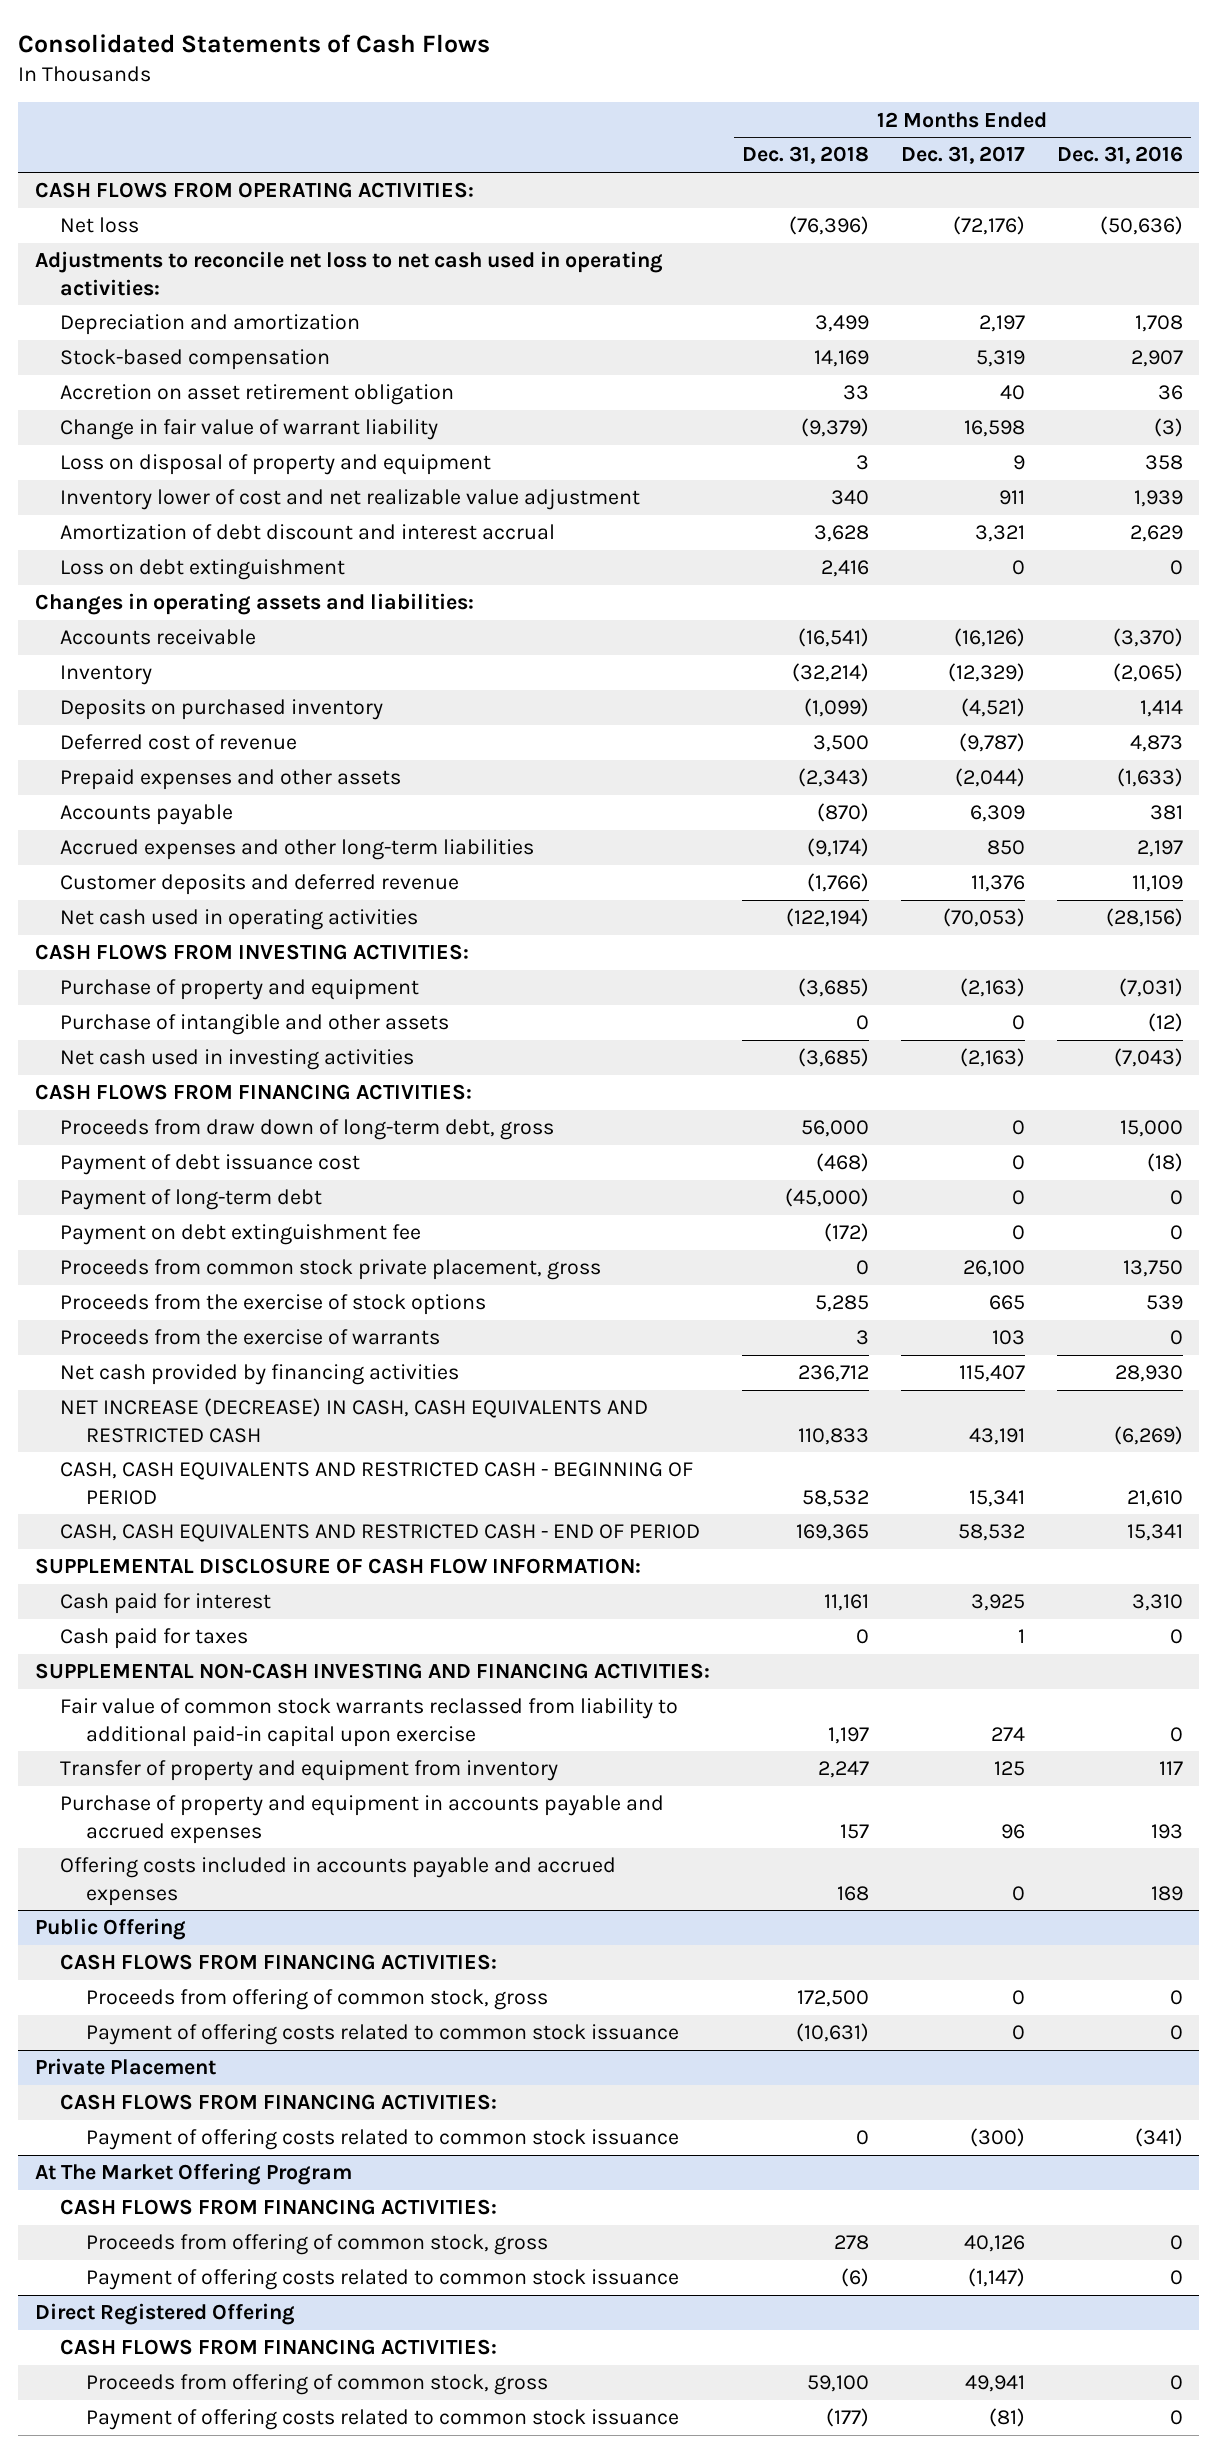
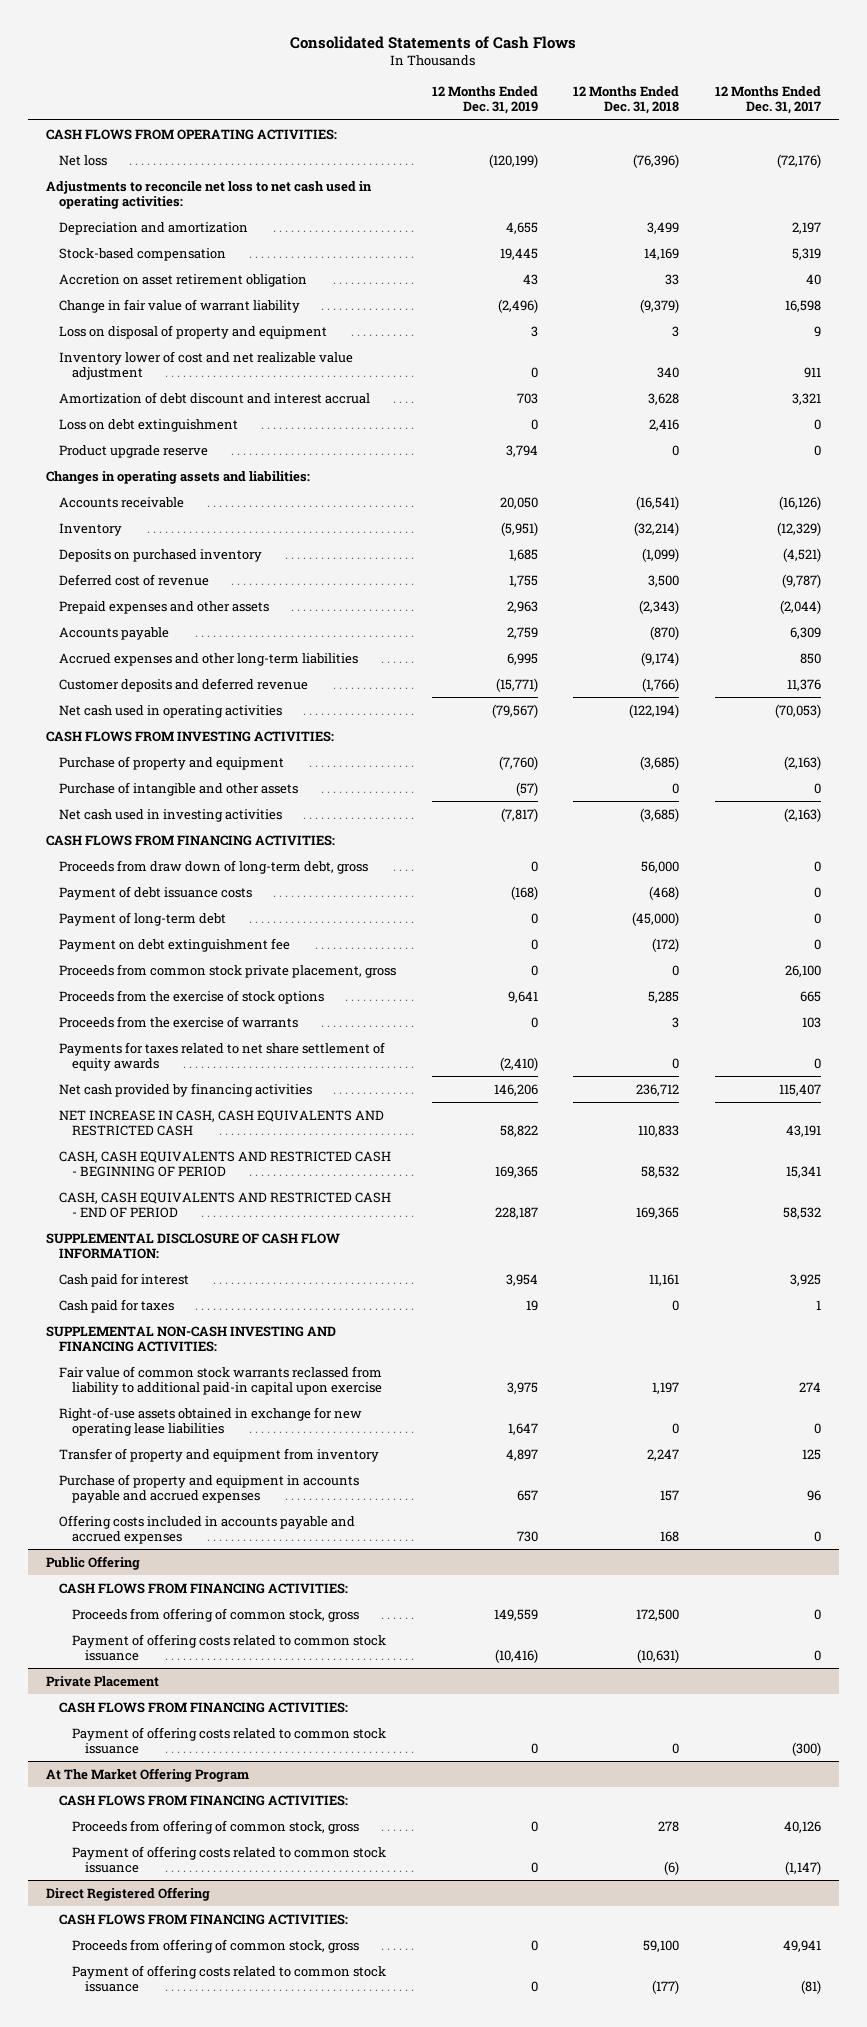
[1057,146,1184,165] Dec. 31, 2016 -> none
none -> [431,85,538,115] 12 Months Ended Dec. 31, 2019
none -> [58,444,208,458] Product upgrade reserve
[60,1154,361,1176] Payment of debt issuance cost -> [58,885,252,900] Payment of debt issuance costs
none -> [58,1041,385,1072] Payments for taxes related to net share settlement of equity awards
[60,1398,649,1443] NET INCREASE (DECREASE) IN CASH, CASH EQUIVALENTS AND RESTRICTED CASH -> [58,1109,384,1137] NET INCREASE IN CASH, CASH EQUIVALENTS AND RESTRICTED CASH
none -> [58,1406,362,1437] Right-of-use assets obtained in exchange for new operating lease liabilities

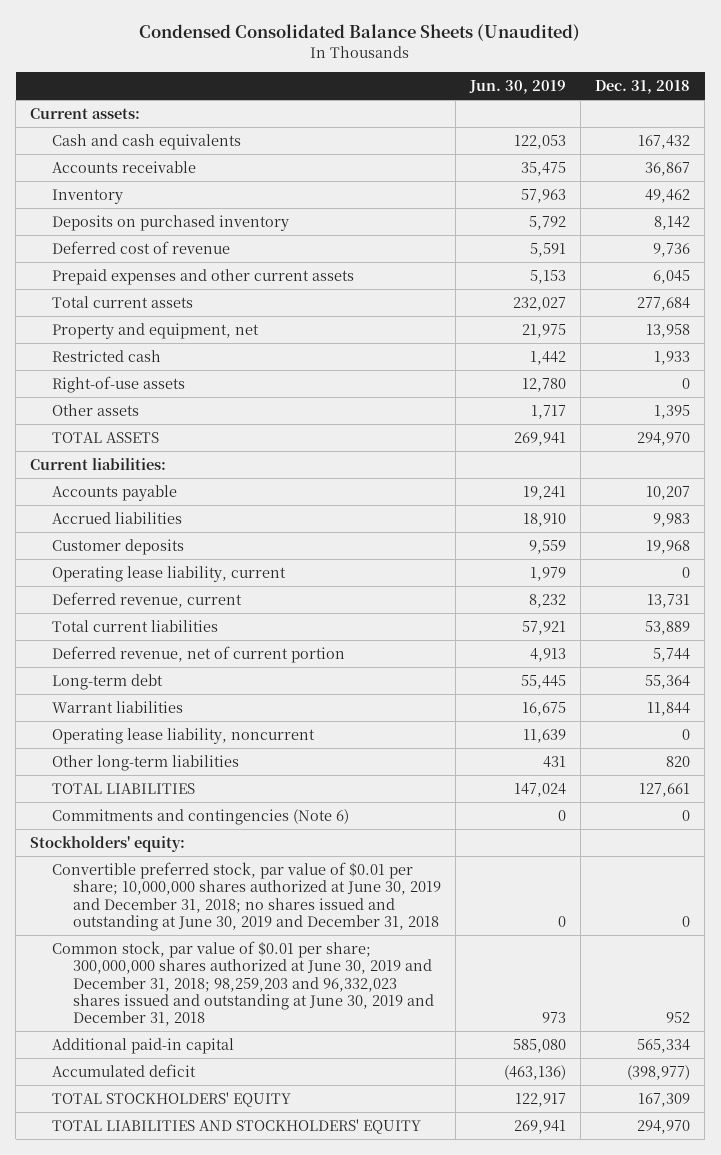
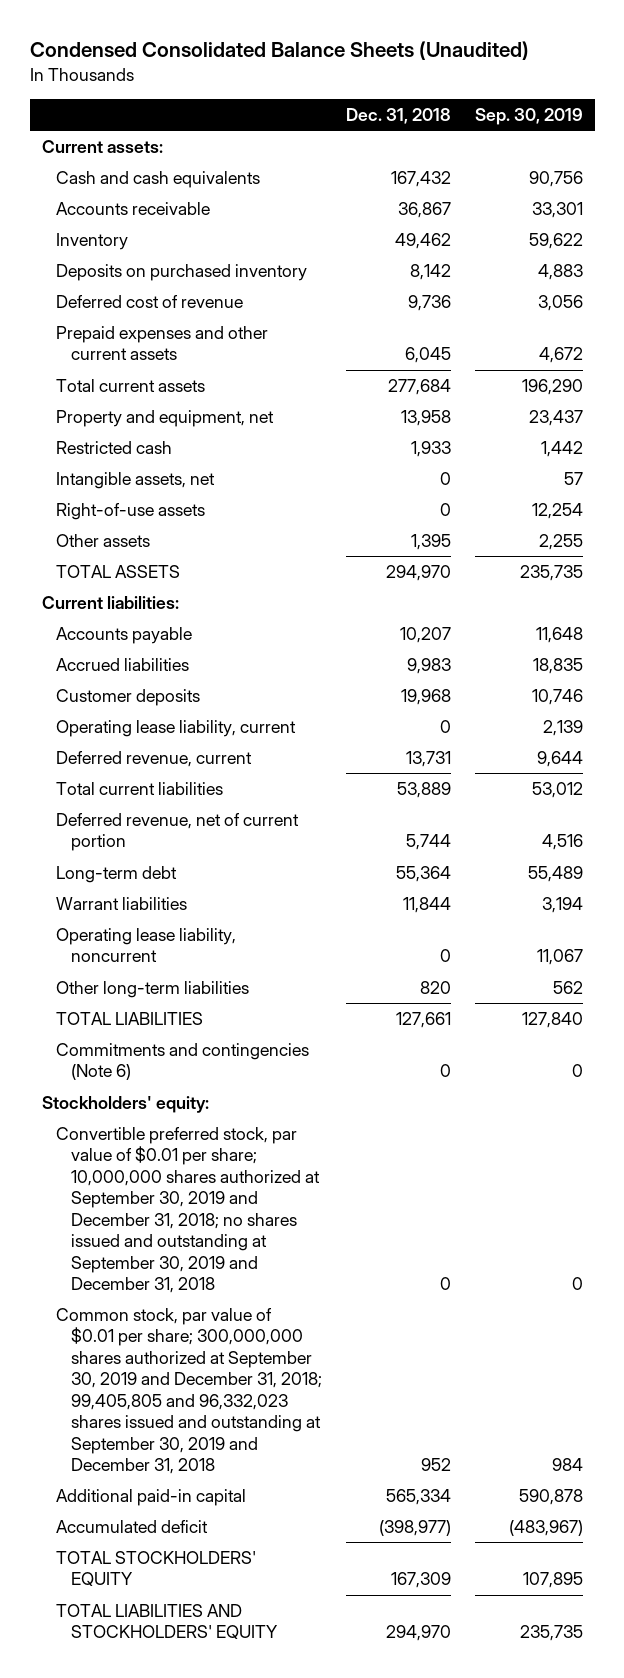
[469,80,567,95] Jun. 30, 2019 -> none
none -> [474,107,583,125] Sep. 30, 2019
none -> [56,472,216,490] Intangible assets, net
[51,861,442,931] Convertible preferred stock, par value of $0.01 per share; 10,000,000 shares authorized at June 30, 2019 and December 31, 2018; no shares issued and outstanding at June 30, 2019 and December 31, 2018 -> [56,1127,321,1293] Convertible preferred stock, par value of $0.01 per share; 10,000,000 shares authorized at September 30, 2019 and December 31, 2018; no shares issued and outstanding at September 30, 2019 and December 31, 2018
[51,940,435,1027] Common stock, par value of $0.01 per share; 300,000,000 shares authorized at June 30, 2019 and December 31, 2018; 98,259,203 and 96,332,023 shares issued and outstanding at June 30, 2019 and December 31, 2018 -> [56,1308,323,1474] Common stock, par value of $0.01 per share; 300,000,000 shares authorized at September 30, 2019 and December 31, 2018; 99,405,805 and 96,332,023 shares issued and outstanding at September 30, 2019 and December 31, 2018

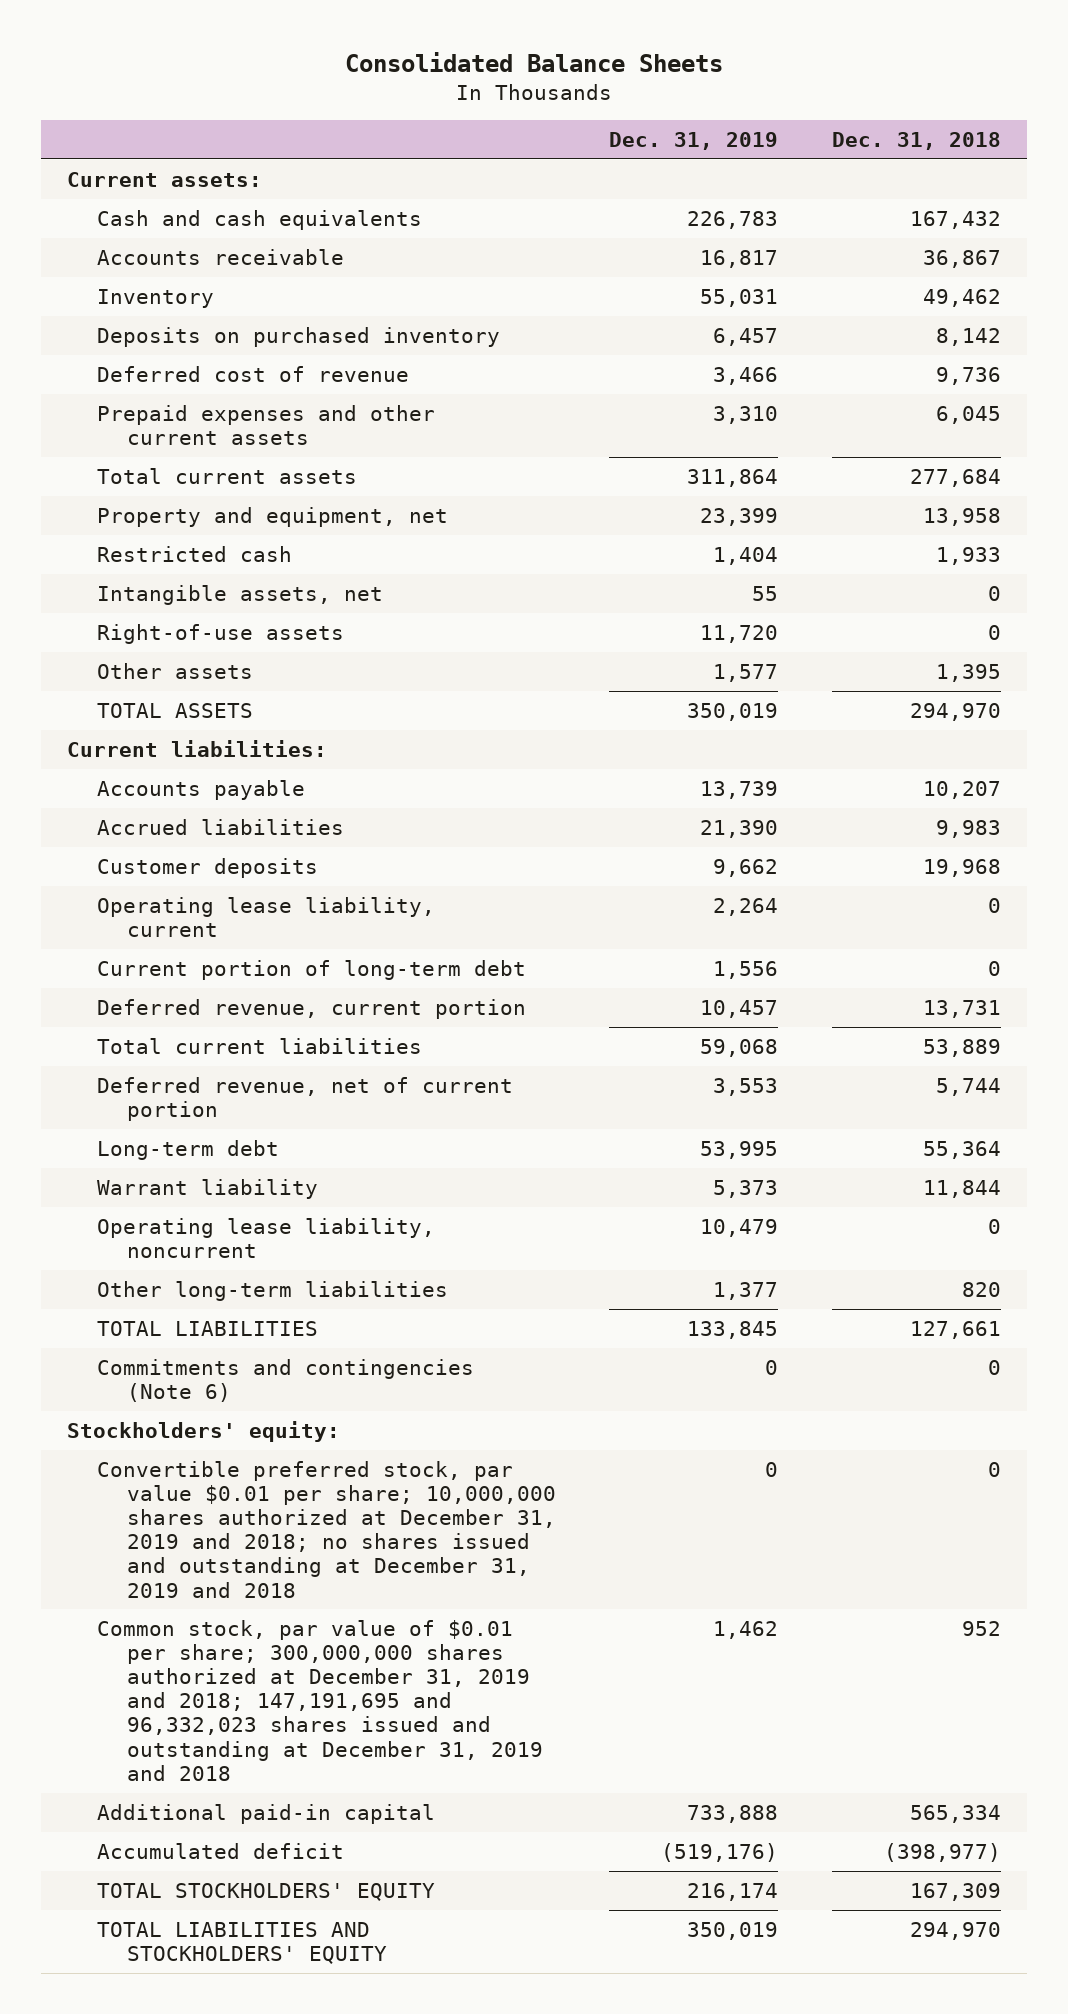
[29,41,529,61] Condensed Consolidated Balance Sheets (Unaudited) -> [344,52,723,73] Consolidated Balance Sheets
[474,107,583,125] Sep. 30, 2019 -> none
none -> [609,132,779,151] Dec. 31, 2019
none -> [97,959,527,980] Current portion of long-term debt
[56,751,253,768] Deferred revenue, current -> [97,998,527,1019] Deferred revenue, current portion
[56,897,188,911] Warrant liabilities -> [97,1178,319,1199] Warrant liability
[56,1127,321,1293] Convertible preferred stock, par value of $0.01 per share; 10,000,000 shares authorized at September 30, 2019 and December 31, 2018; no shares issued and outstanding at September 30, 2019 and December 31, 2018 -> [97,1460,556,1598] Convertible preferred stock, par value $0.01 per share; 10,000,000 shares authorized at December 31, 2019 and 2018; no shares issued and outstanding at December 31, 2019 and 2018
[56,1308,323,1474] Common stock, par value of $0.01 per share; 300,000,000 shares authorized at September 30, 2019 and December 31, 2018; 99,405,805 and 96,332,023 shares issued and outstanding at September 30, 2019 and December 31, 2018 -> [97,1619,543,1781] Common stock, par value of $0.01 per share; 300,000,000 shares authorized at December 31, 2019 and 2018; 147,191,695 and 96,332,023 shares issued and outstanding at December 31, 2019 and 2018

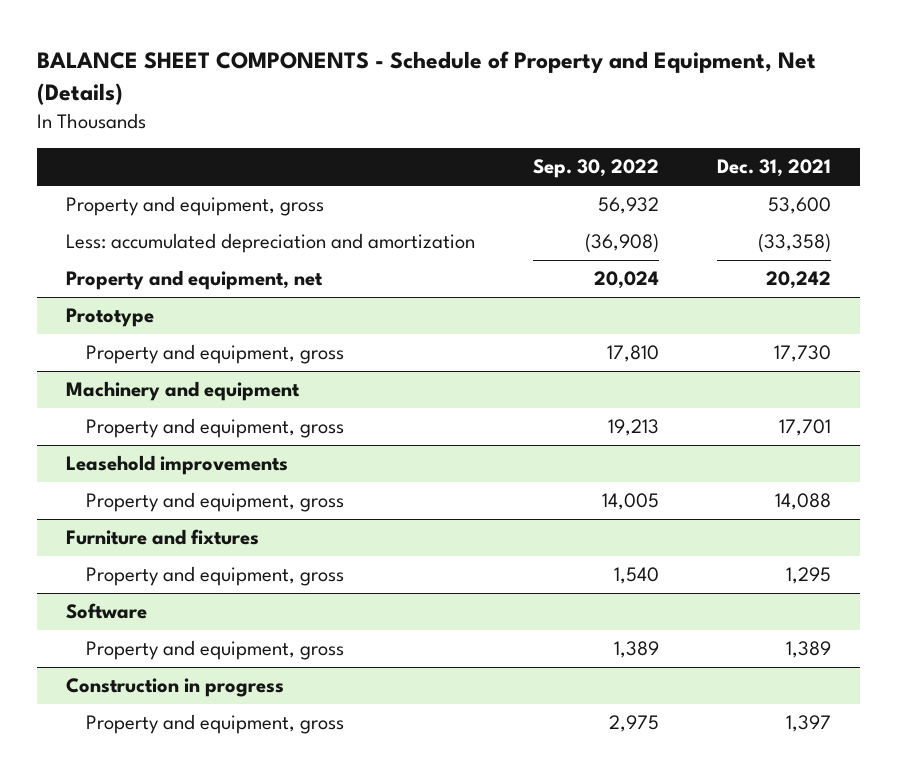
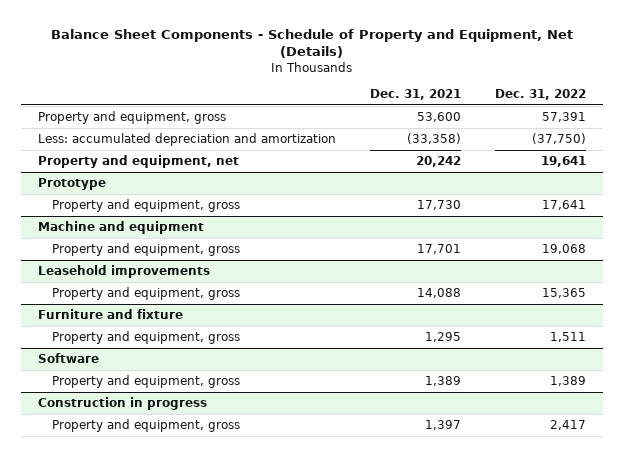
[36,51,816,106] BALANCE SHEET COMPONENTS - Schedule of Property and Equipment, Net (Details) -> [50,28,573,59] Balance Sheet Components - Schedule of Property and Equipment, Net (Details)
[532,159,659,179] Sep. 30, 2022 -> none
none -> [494,89,586,101] Dec. 31, 2022
[65,381,300,402] Machinery and equipment -> [38,221,205,235] Machine and equipment
[65,529,259,546] Furniture and fixtures -> [38,309,184,320] Furniture and fixture

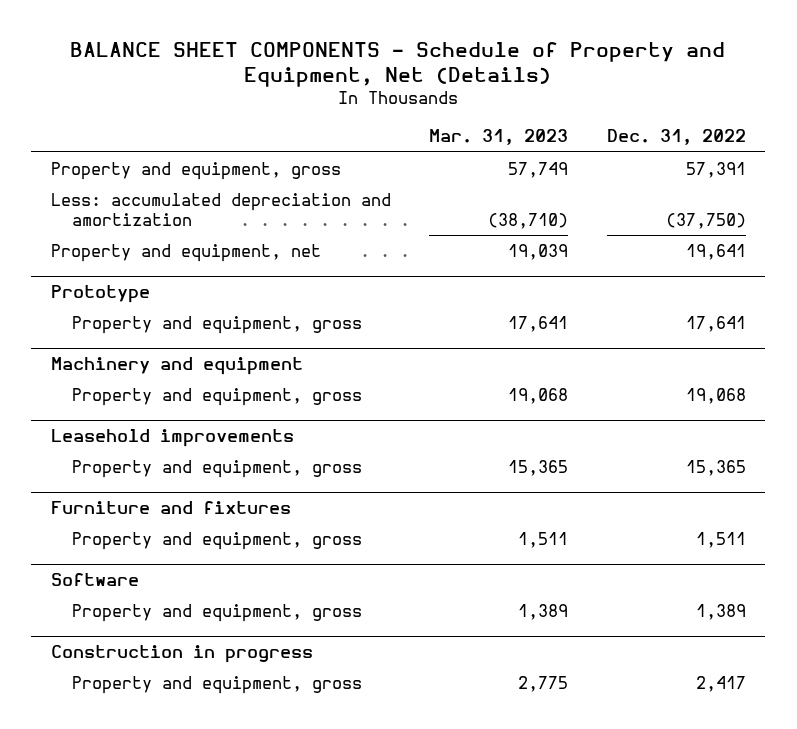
[50,28,573,59] Balance Sheet Components - Schedule of Property and Equipment, Net (Details) -> [70,41,726,88] BALANCE SHEET COMPONENTS - Schedule of Property and Equipment, Net (Details)
[369,89,461,101] Dec. 31, 2021 -> none
none -> [429,129,569,146] Mar. 31, 2023
[38,221,205,235] Machine and equipment -> [50,356,303,375] Machinery and equipment
[38,309,184,320] Furniture and fixture -> [50,500,291,514] Furniture and fixtures

